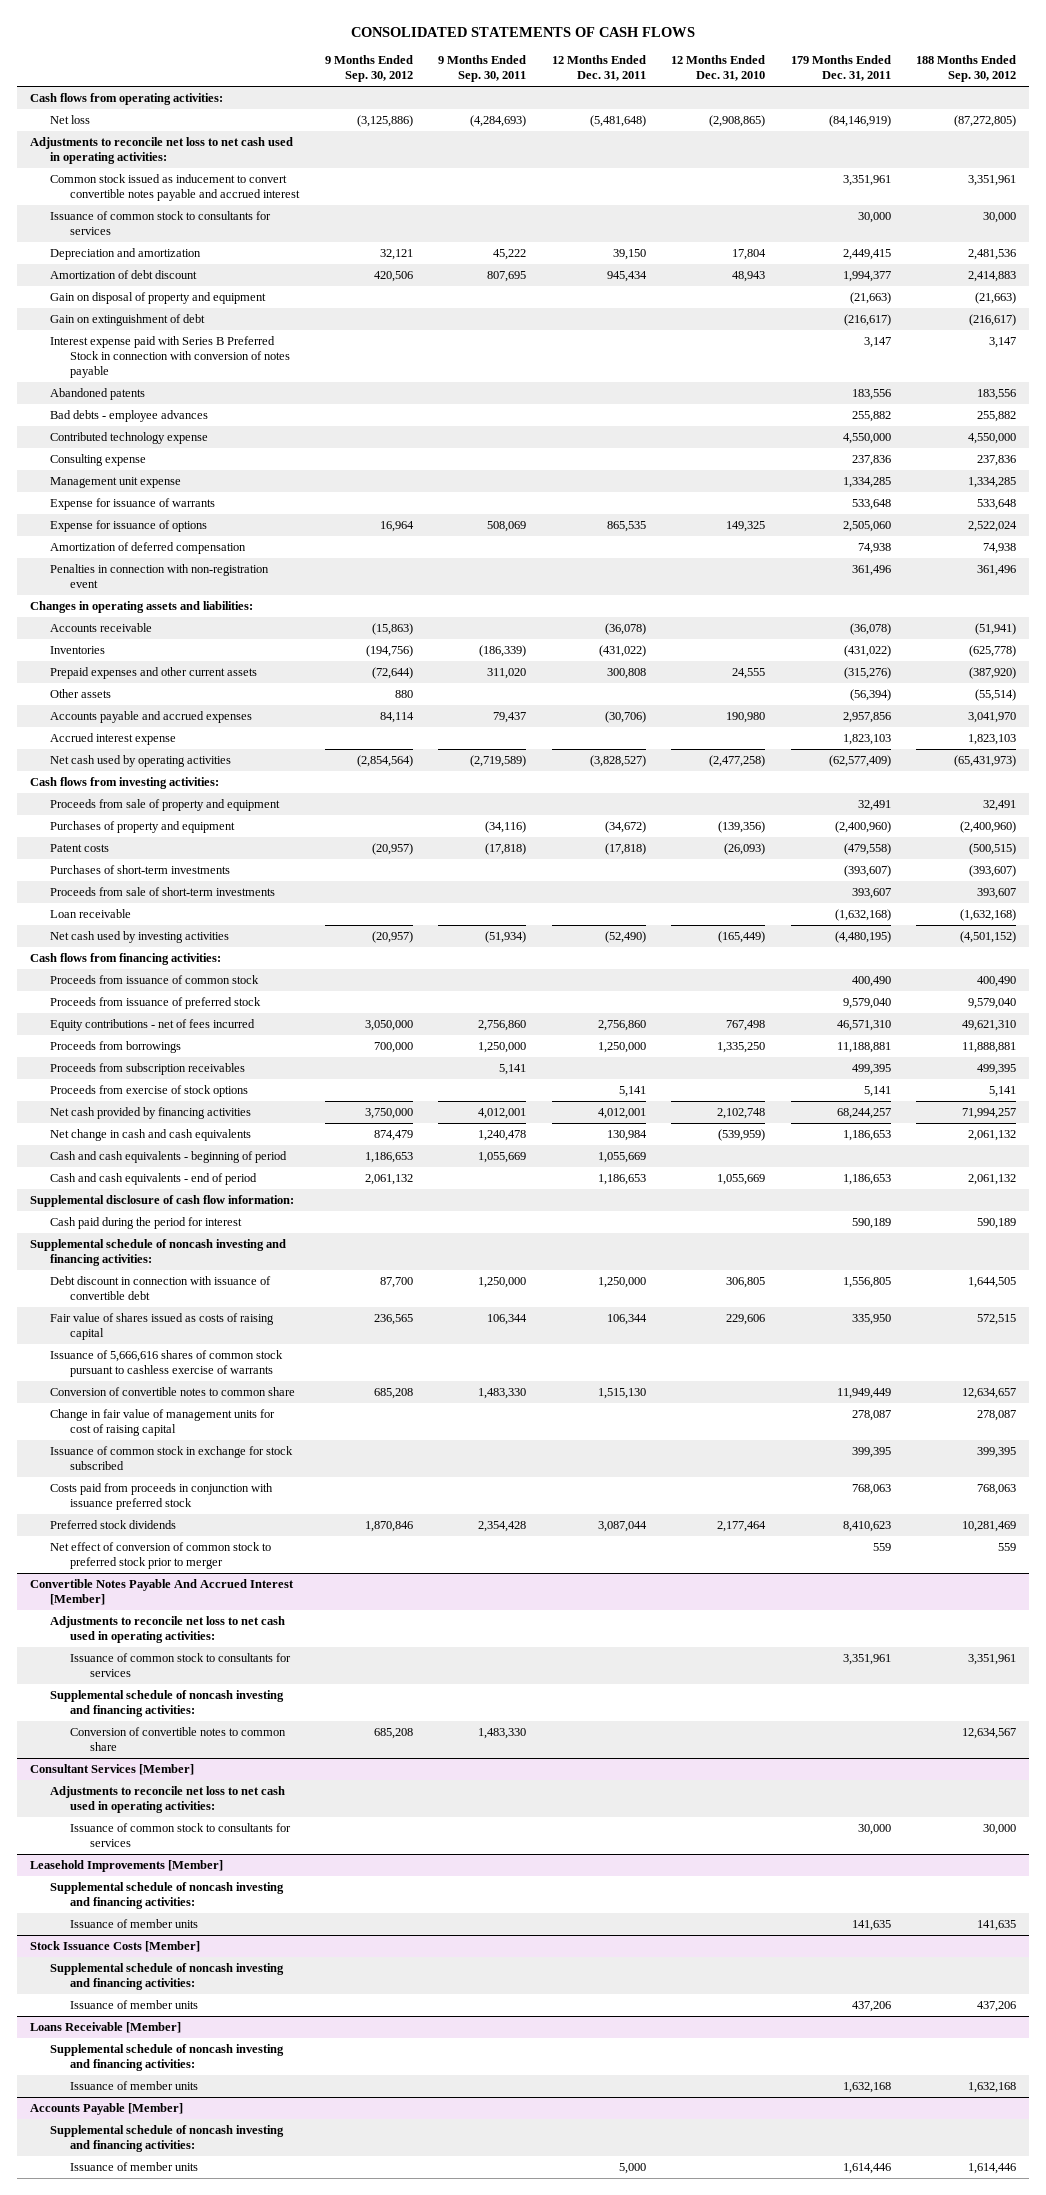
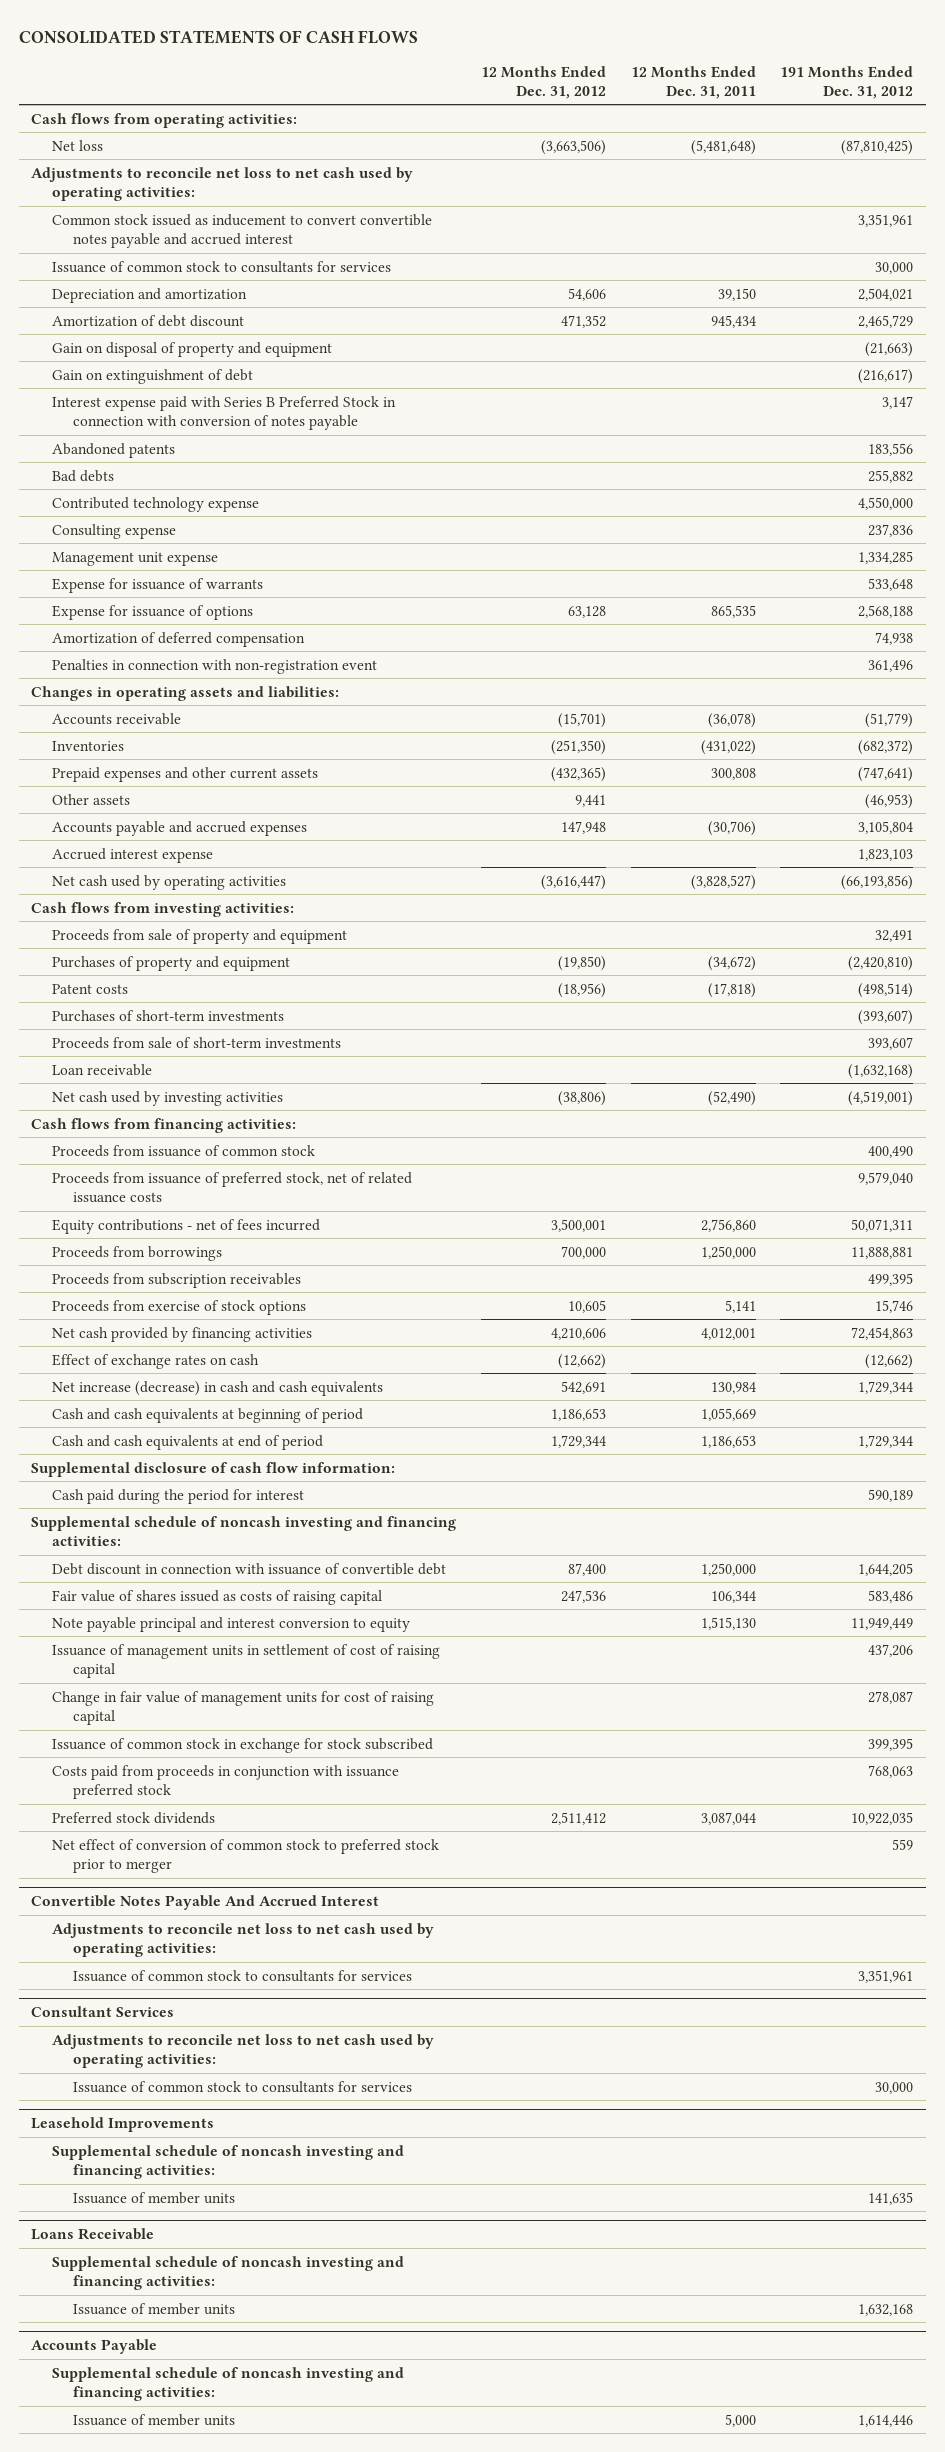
[324,55,413,83] 9 Months Ended Sep. 30, 2012 -> none
[438,55,527,83] 9 Months Ended Sep. 30, 2011 -> none
[671,55,766,82] 12 Months Ended Dec. 31, 2010 -> none
[790,55,891,82] 179 Months Ended Dec. 31, 2011 -> none
[916,55,1017,83] 188 Months Ended Sep. 30, 2012 -> none
none -> [480,65,606,99] 12 Months Ended Dec. 31, 2012
none -> [780,65,914,99] 191 Months Ended Dec. 31, 2012
[29,137,293,164] Adjustments to reconcile net loss to net cash used in operating activities: -> [31,166,414,201] Adjustments to reconcile net loss to net cash used by operating activities:
[49,410,208,423] Bad debts - employee advances -> [52,469,115,482] Bad debts
[49,997,261,1010] Proceeds from issuance of preferred stock -> [52,1171,413,1203] Proceeds from issuance of preferred stock, net of related issuance costs
none -> [52,1353,260,1369] Effect of exchange rates on cash
[49,1129,251,1142] Net change in cash and cash equivalents -> [52,1380,384,1396] Net increase (decrease) in cash and cash equivalents
[49,1151,287,1164] Cash and cash equivalents - beginning of period -> [52,1407,364,1423] Cash and cash equivalents at beginning of period
[49,1173,257,1186] Cash and cash equivalents - end of period -> [52,1434,324,1450] Cash and cash equivalents at end of period
[49,1350,283,1377] Issuance of 5,666,616 shares of common stock pursuant to cashless exercise of warrants -> none
[49,1387,295,1397] Conversion of convertible notes to common share -> [52,1616,411,1632] Note payable principal and interest conversion to equity
none -> [52,1643,441,1678] Issuance of management units in settlement of cost of raising capital
[29,1579,294,1605] Convertible Notes Payable And Accrued Interest [Member] -> [31,1895,380,1911] Convertible Notes Payable And Accrued Interest
[49,1616,285,1643] Adjustments to reconcile net loss to net cash used in operating activities: -> [52,1922,435,1957] Adjustments to reconcile net loss to net cash used by operating activities:
[49,1690,284,1717] Supplemental schedule of noncash investing and financing activities: -> none
[69,1727,286,1751] Conversion of convertible notes to common share -> none
[29,1764,194,1776] Consultant Services [Member] -> [31,2006,175,2018] Consultant Services
[49,1786,285,1813] Adjustments to reconcile net loss to net cash used in operating activities: -> [52,2033,435,2068] Adjustments to reconcile net loss to net cash used by operating activities:
[29,1860,223,1873] Leasehold Improvements [Member] -> [31,2117,215,2133] Leasehold Improvements
[29,1941,200,1953] Stock Issuance Costs [Member] -> none
[49,1963,284,1990] Supplemental schedule of noncash investing and financing activities: -> none
[69,2000,198,2010] Issuance of member units -> none
[29,2022,181,2034] Loans Receivable [Member] -> [31,2228,155,2241] Loans Receivable
[29,2103,183,2116] Accounts Payable [Member] -> [31,2339,158,2355] Accounts Payable

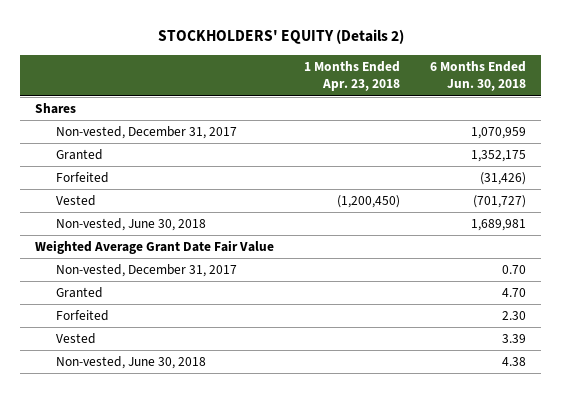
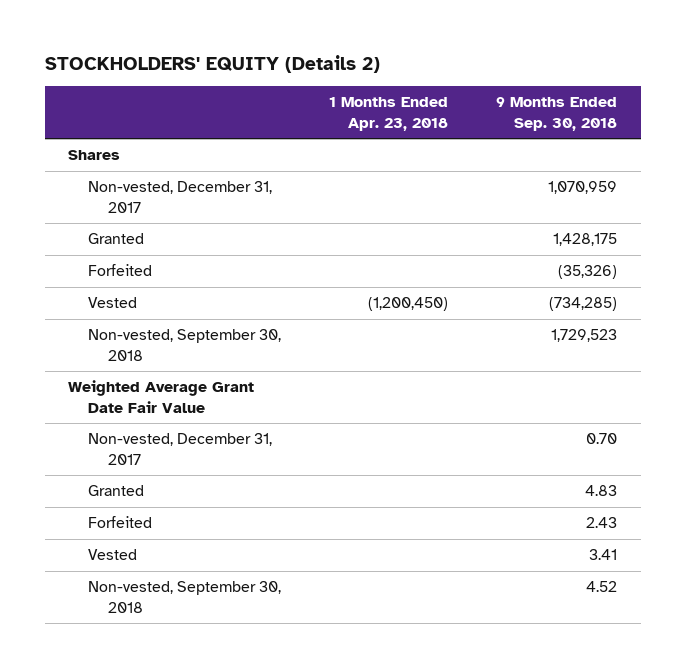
[429,61,526,92] 6 Months Ended Jun. 30, 2018 -> none
none -> [495,97,617,131] 9 Months Ended Sep. 30, 2018
[56,218,207,232] Non-vested, June 30, 2018 -> [88,329,282,361] Non-vested, September 30, 2018
[56,356,207,370] Non-vested, June 30, 2018 -> [88,581,282,613] Non-vested, September 30, 2018

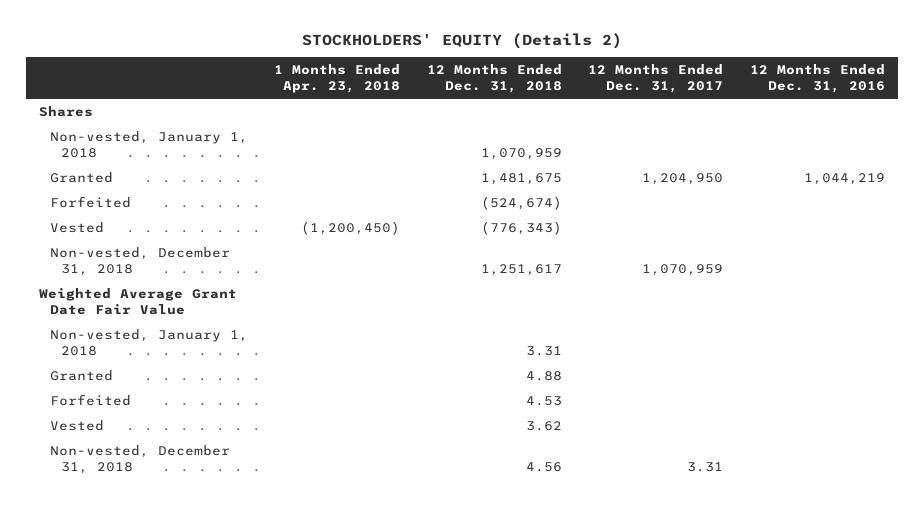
[495,97,617,131] 9 Months Ended Sep. 30, 2018 -> none
none -> [426,64,562,94] 12 Months Ended Dec. 31, 2018
none -> [588,64,724,94] 12 Months Ended Dec. 31, 2017
none -> [749,64,885,94] 12 Months Ended Dec. 31, 2016
[88,181,273,213] Non-vested, December 31, 2017 -> [49,130,248,158] Non-vested, January 1, 2018
[88,329,282,361] Non-vested, September 30, 2018 -> [49,246,230,276] Non-vested, December 31, 2018
[88,433,273,465] Non-vested, December 31, 2017 -> [49,328,248,356] Non-vested, January 1, 2018
[88,581,282,613] Non-vested, September 30, 2018 -> [49,444,230,474] Non-vested, December 31, 2018

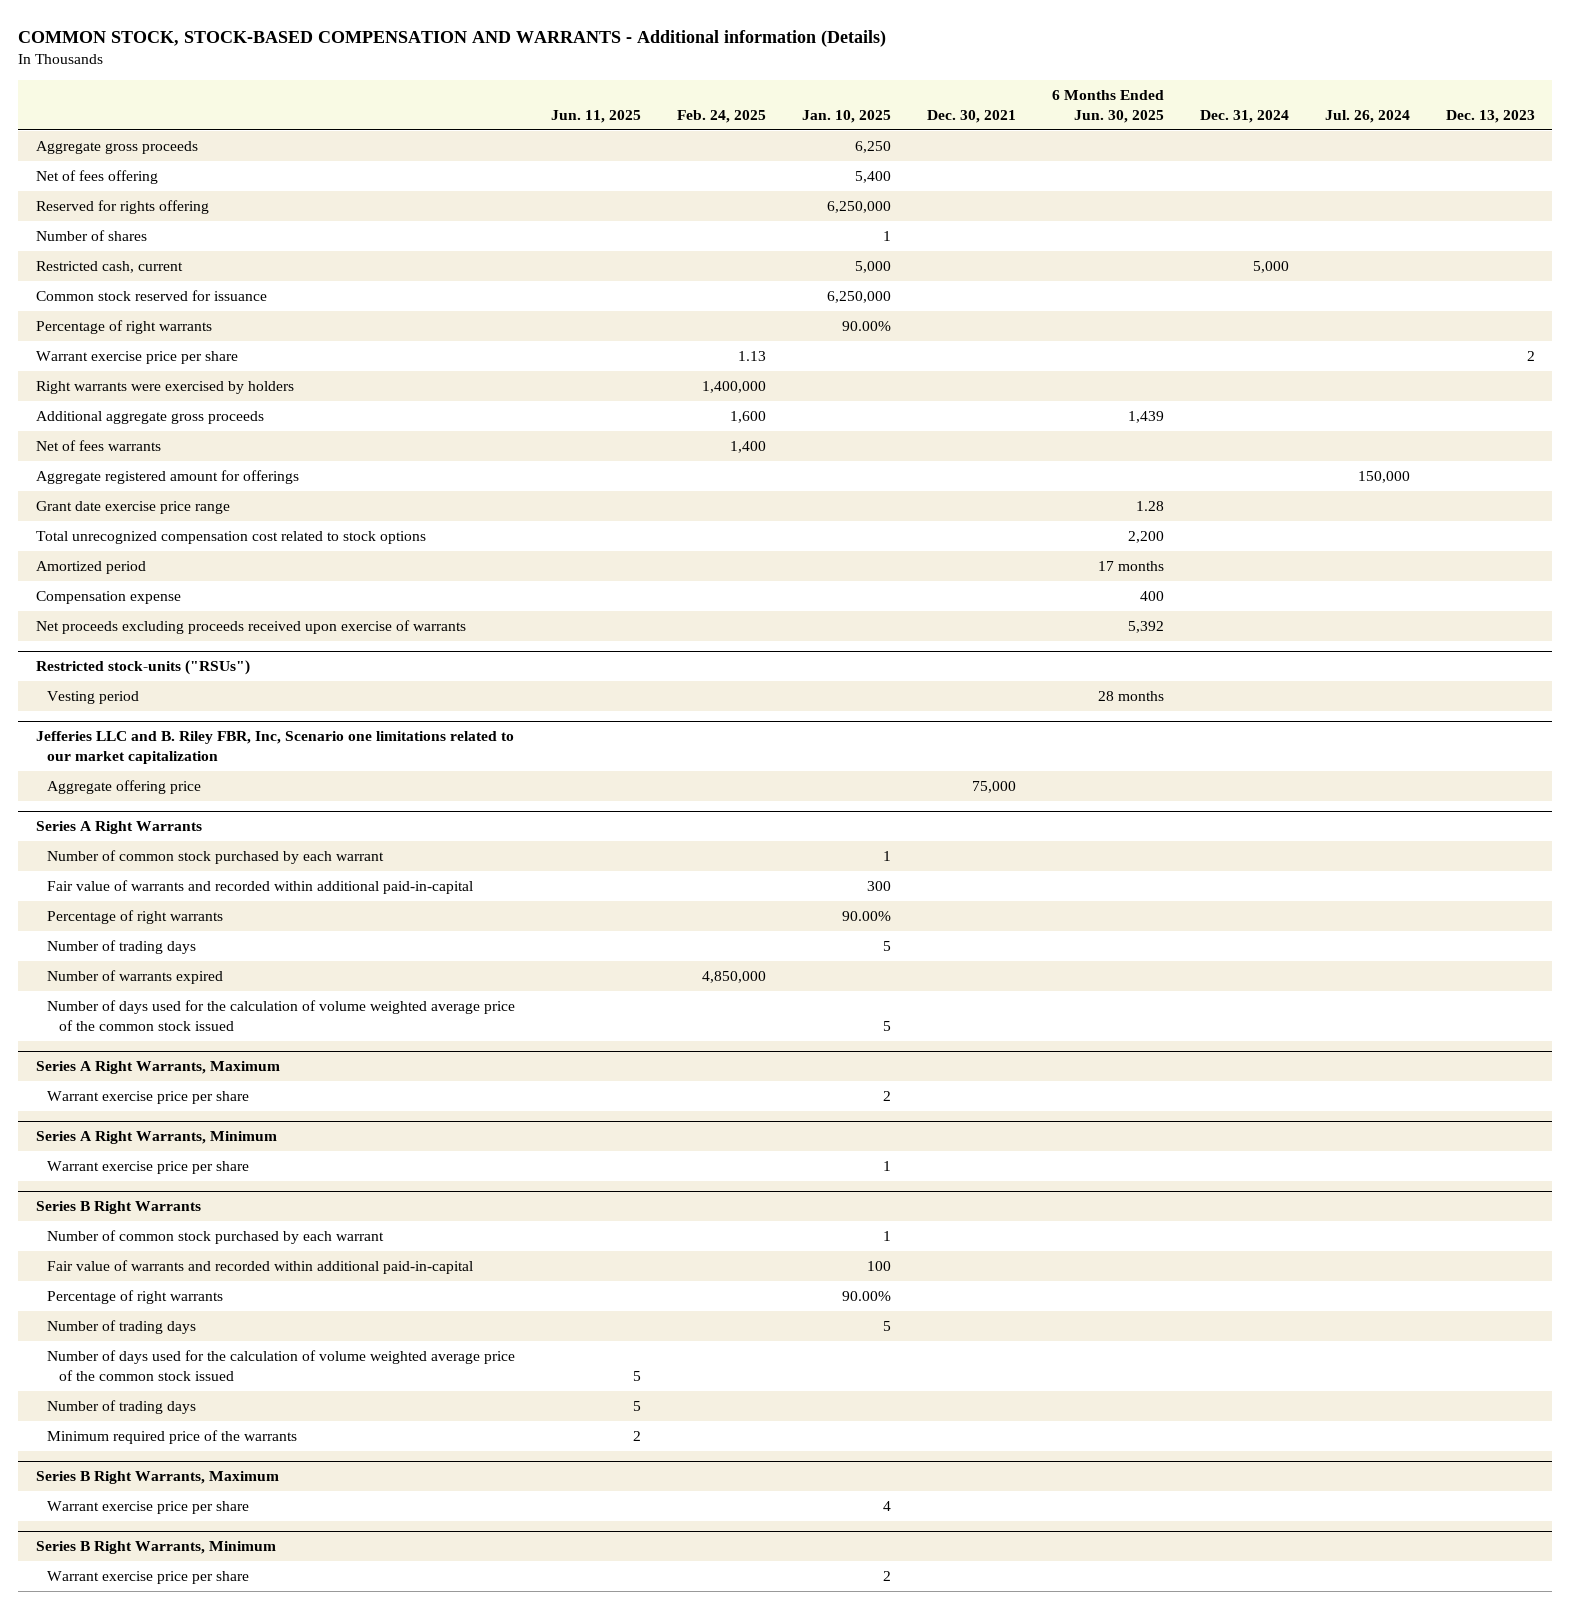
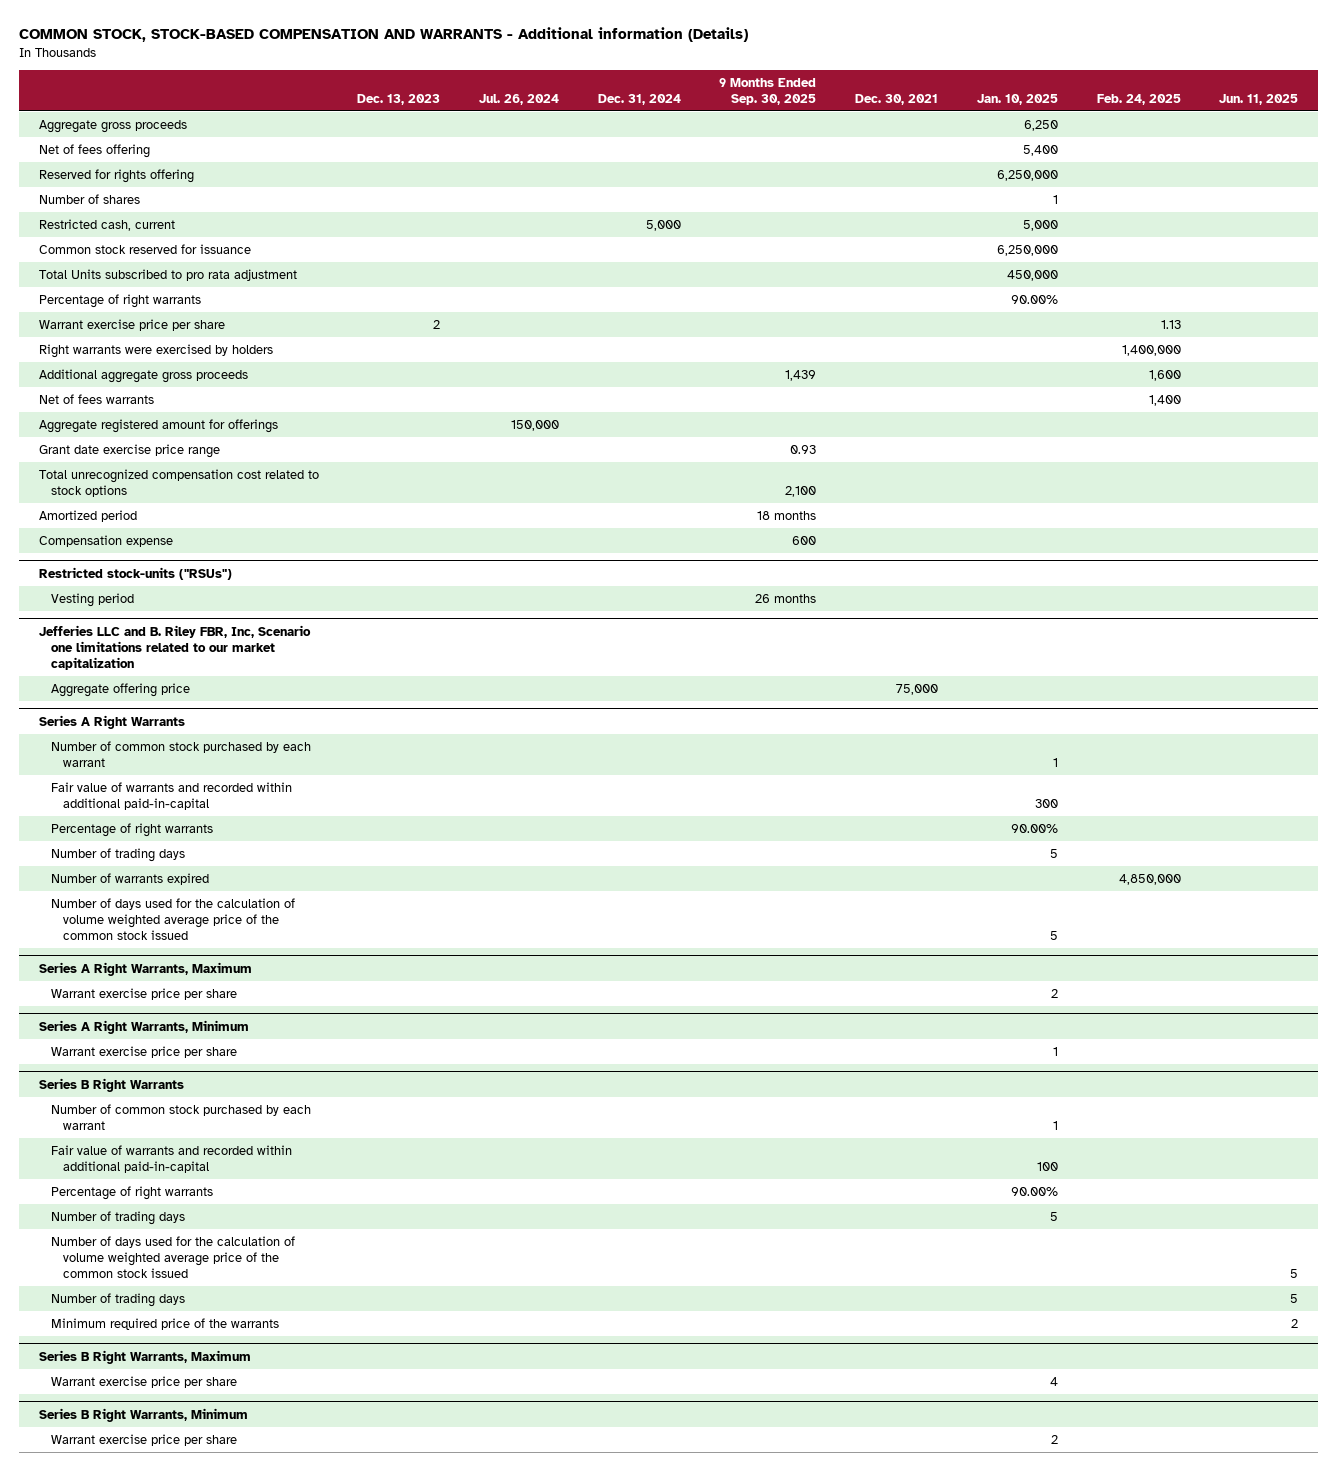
[1051,89,1164,123] 6 Months Ended Jun. 30, 2025 -> none
none -> [719,77,817,105] 9 Months Ended Sep. 30, 2025
none -> [38,269,297,282] Total Units subscribed to pro rata adjustment
[36,620,467,635] Net proceeds excluding proceeds received upon exercise of warrants -> none

